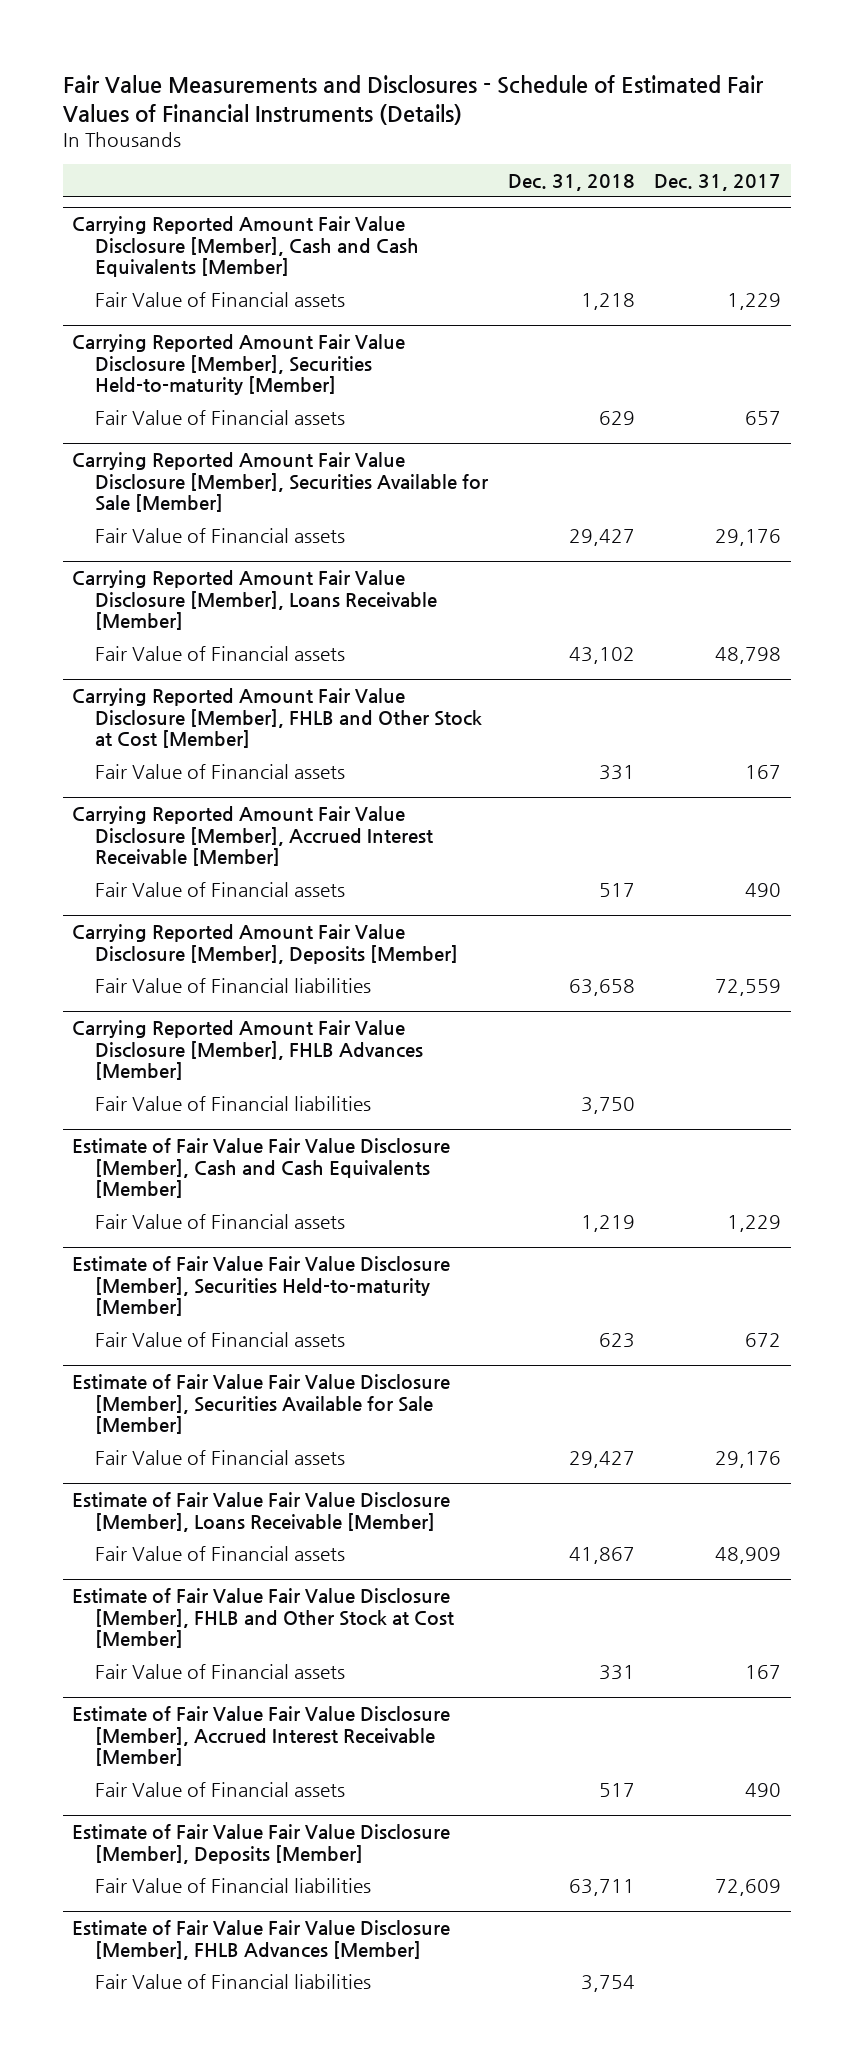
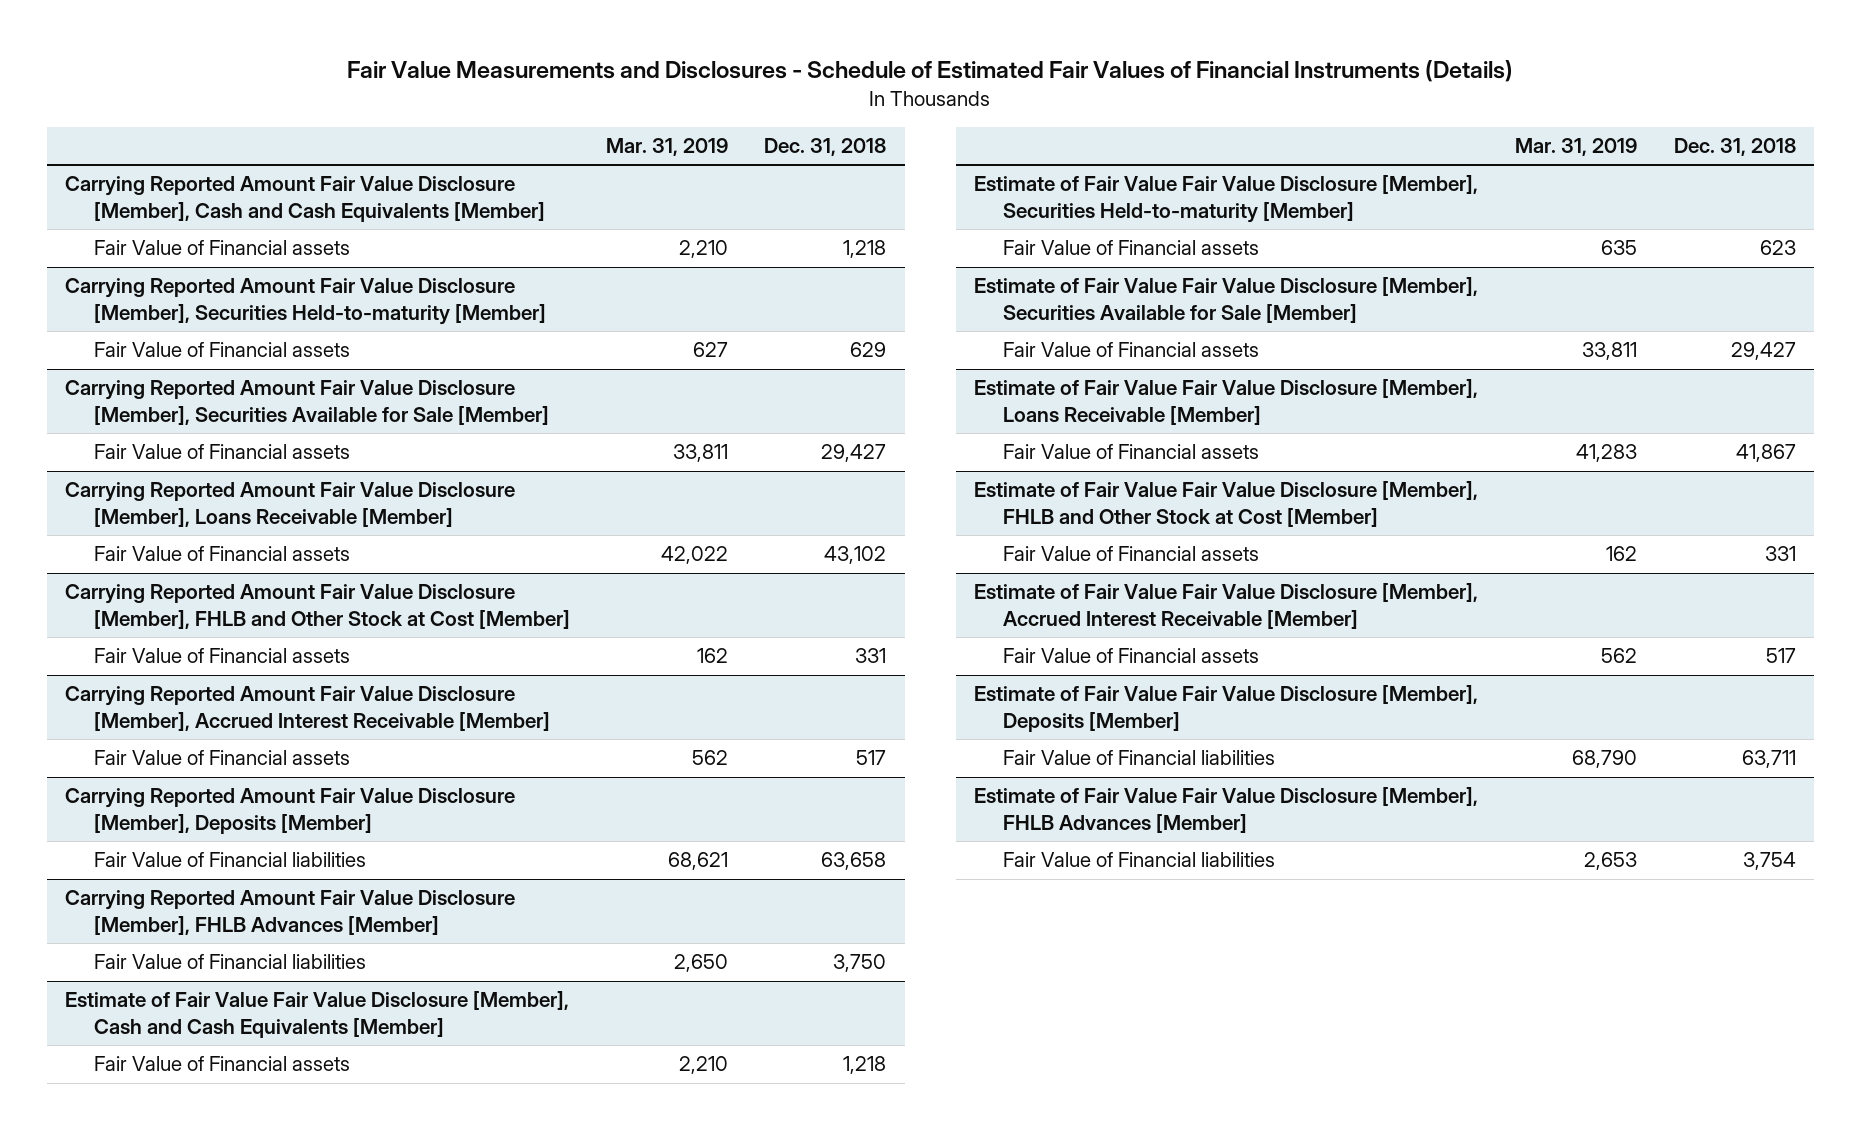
[654,173,782,191] Dec. 31, 2017 -> none
none -> [605,138,728,157] Mar. 31, 2019
[580,1214,635,1232] 1,219 -> [843,1056,887,1075] 1,218

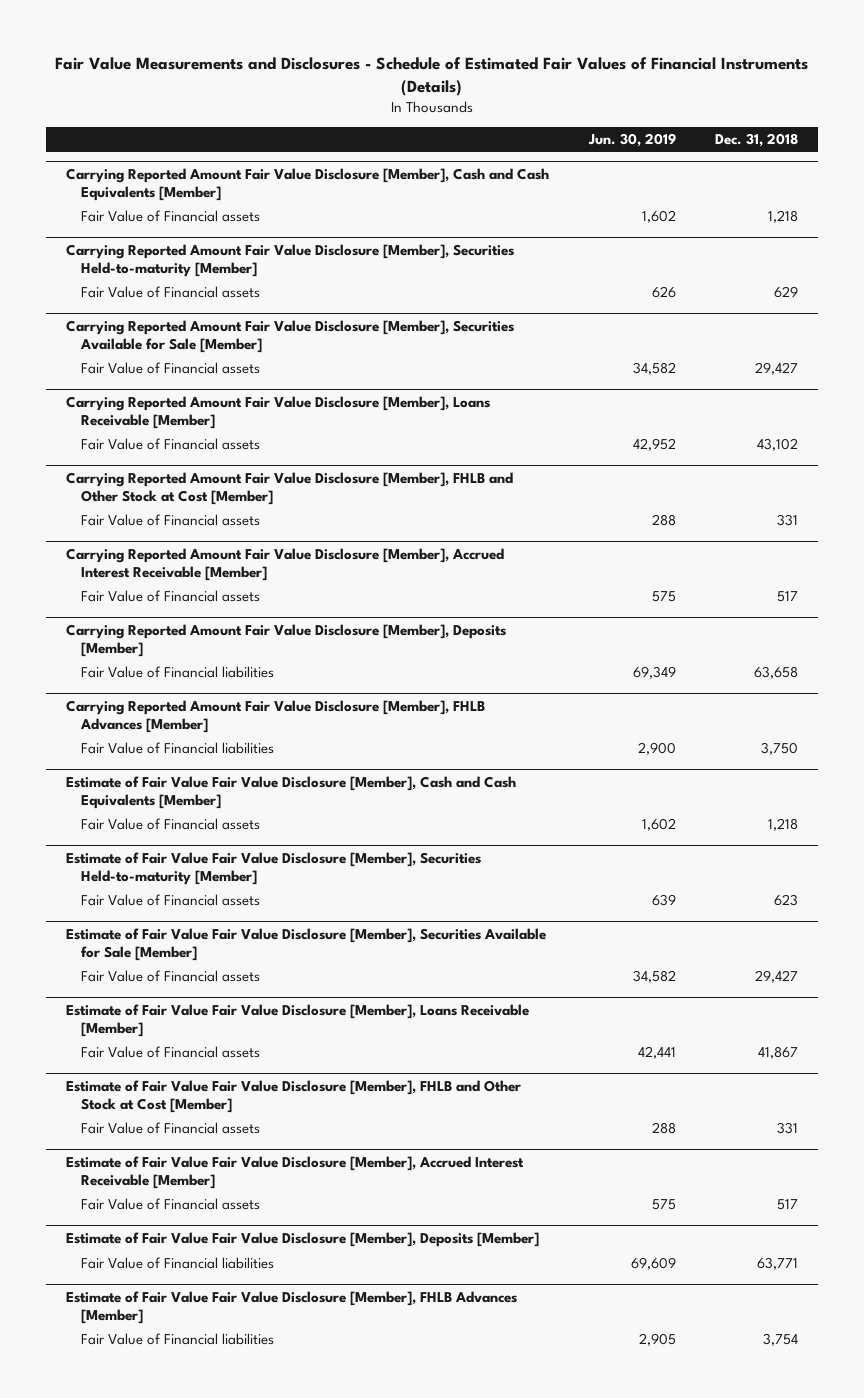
[605,138,728,157] Mar. 31, 2019 -> none
none -> [587,133,676,148] Jun. 30, 2019
[1741,750,1796,769] 63,711 -> [757,1257,799,1271] 63,771

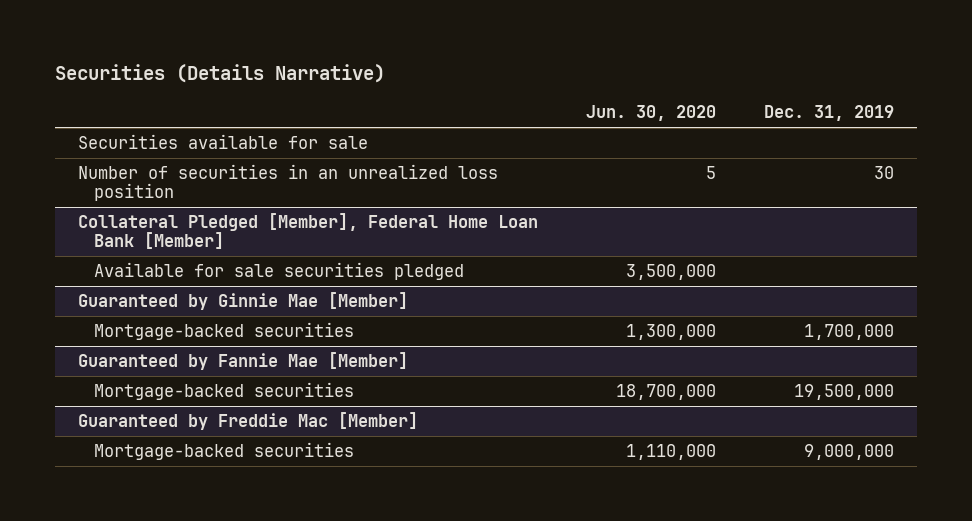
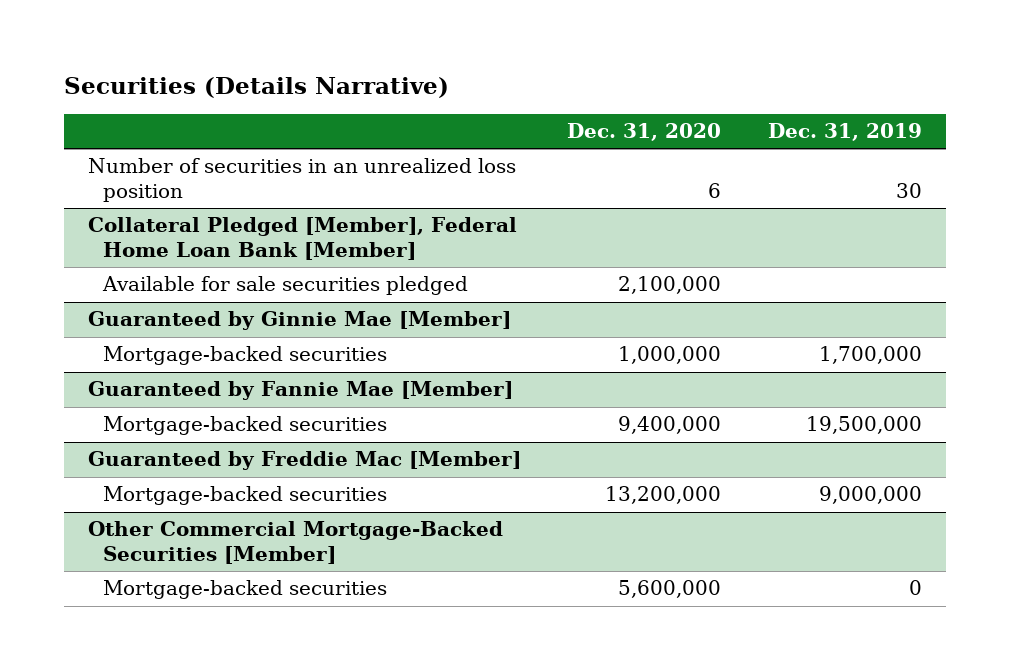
[586,105,717,122] Jun. 30, 2020 -> none
none -> [567,123,722,142] Dec. 31, 2020
[78,134,369,150] Securities available for sale -> none
none -> [87,521,503,565] Other Commercial Mortgage-Backed Securities [Member]
none -> [103,580,388,600] Mortgage-backed securities

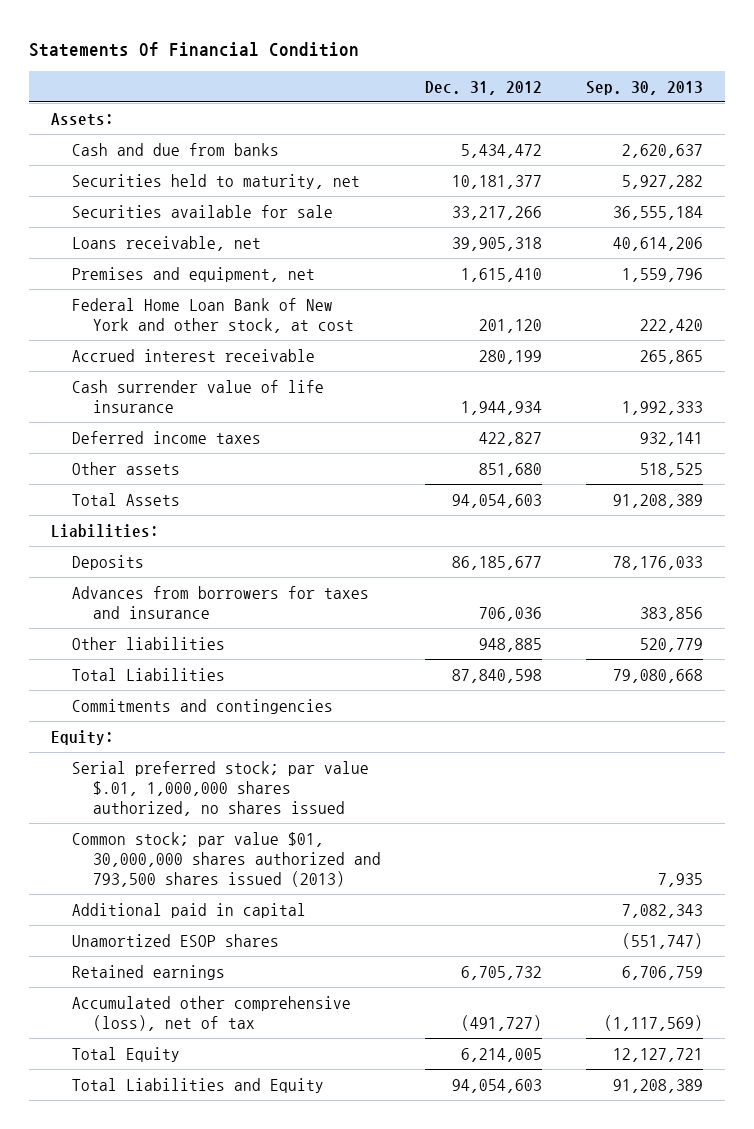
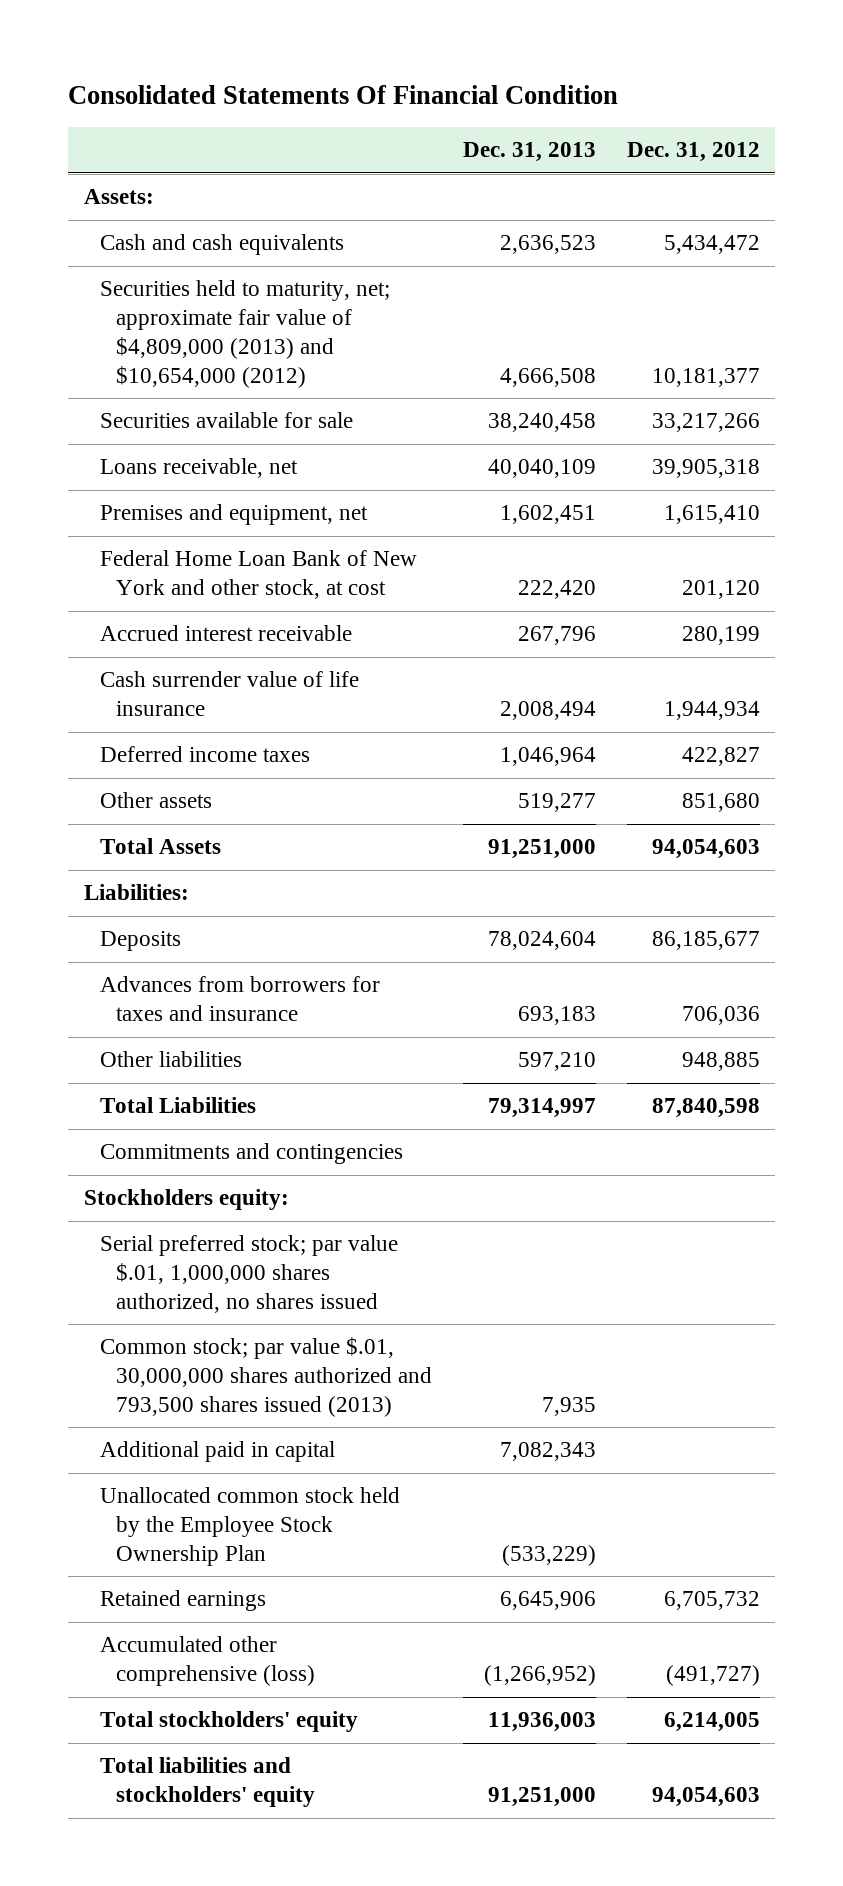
[28,41,359,57] Statements Of Financial Condition -> [68,84,619,104] Consolidated Statements Of Financial Condition
[585,80,703,95] Sep. 30, 2013 -> none
none -> [462,142,596,163] Dec. 31, 2013
[71,142,279,156] Cash and due from banks -> [99,234,344,256] Cash and cash equivalents
[71,173,360,189] Securities held to maturity, net -> [99,280,390,388] Securities held to maturity, net; approximate fair value of $4,809,000 (2013) and $10,654,000 (2012)
[50,729,114,745] Equity: -> [83,1189,289,1211] Stockholders equity:
[71,831,382,887] Common stock; par value $01, 30,000,000 shares authorized and 793,500 shares issued (2013) -> [99,1337,433,1417] Common stock; par value $.01, 30,000,000 shares authorized and 793,500 shares issued (2013)
[71,933,279,947] Unamortized ESOP shares -> [99,1487,400,1566] Unallocated common stock held by the Employee Stock Ownership Plan
[71,995,351,1031] Accumulated other comprehensive (loss), net of tax -> [99,1636,316,1687] Accumulated other comprehensive (loss)
[71,1046,180,1062] Total Equity -> [99,1711,358,1733] Total stockholders' equity
[71,1077,324,1093] Total Liabilities and Equity -> [99,1757,316,1808] Total liabilities and stockholders' equity

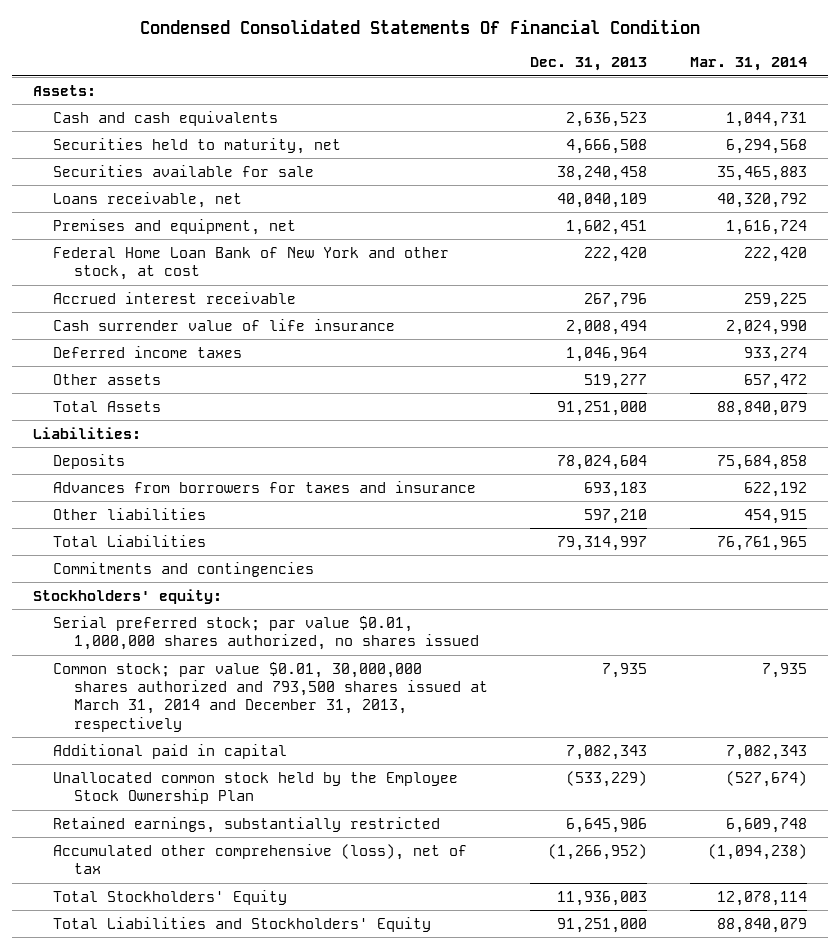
[68,84,619,104] Consolidated Statements Of Financial Condition -> [140,19,701,35] Condensed Consolidated Statements Of Financial Condition
[626,142,760,163] Dec. 31, 2012 -> none
none -> [690,57,808,72] Mar. 31, 2014
[99,280,390,388] Securities held to maturity, net; approximate fair value of $4,809,000 (2013) and $10,654,000 (2012) -> [53,137,342,154] Securities held to maturity, net
[83,1189,289,1211] Stockholders equity: -> [33,588,223,604] Stockholders' equity:
[99,1235,398,1313] Serial preferred stock; par value $.01, 1,000,000 shares authorized, no shares issued -> [53,615,479,651] Serial preferred stock; par value $0.01, 1,000,000 shares authorized, no shares issued
[99,1337,433,1417] Common stock; par value $.01, 30,000,000 shares authorized and 793,500 shares issued (2013) -> [53,661,488,732] Common stock; par value $0.01, 30,000,000 shares authorized and 793,500 shares issued at March 31, 2014 and December 31, 2013, respectively
[99,1590,266,1612] Retained earnings -> [53,816,441,833] Retained earnings, substantially restricted
[99,1636,316,1687] Accumulated other comprehensive (loss) -> [53,843,468,875] Accumulated other comprehensive (loss), net of tax
[99,1711,358,1733] Total stockholders' equity -> [53,889,288,905] Total Stockholders' Equity
[99,1757,316,1808] Total liabilities and stockholders' equity -> [53,916,432,932] Total Liabilities and Stockholders' Equity

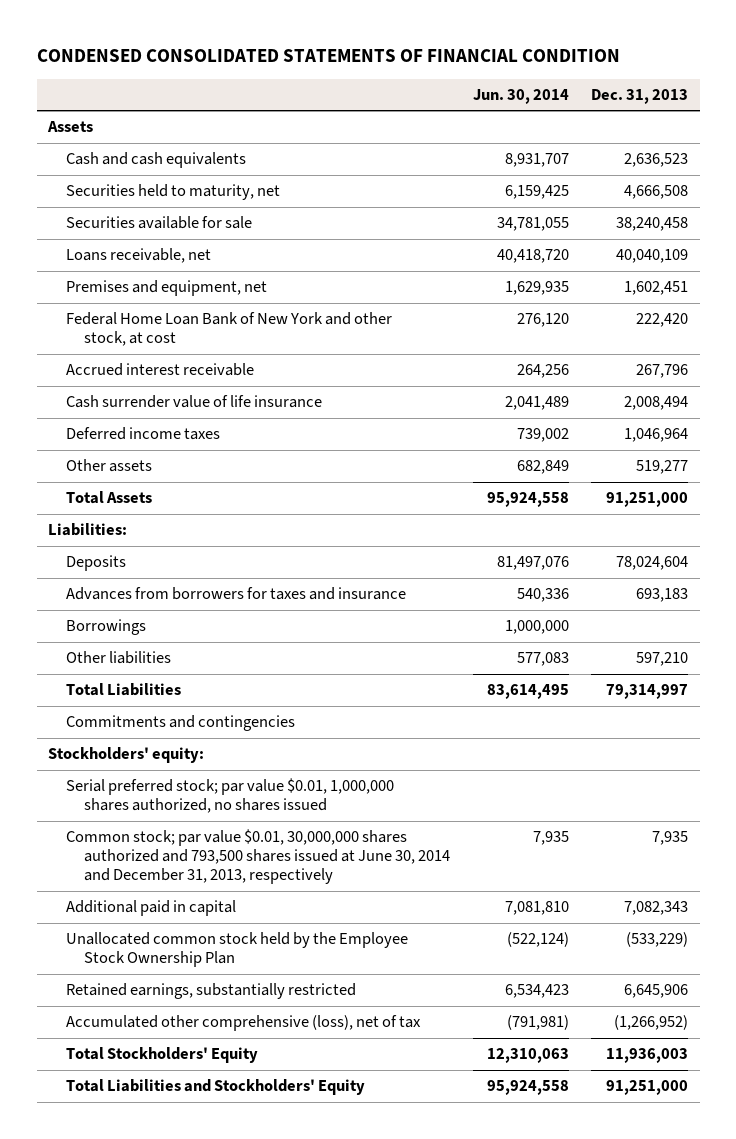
[140,19,701,35] Condensed Consolidated Statements Of Financial Condition -> [36,49,620,63] CONDENSED CONSOLIDATED STATEMENTS OF FINANCIAL CONDITION
[690,57,808,72] Mar. 31, 2014 -> none
none -> [472,88,569,104] Jun. 30, 2014
[33,84,97,96] Assets: -> [47,121,94,133] Assets
none -> [65,619,146,636] Borrowings
[53,661,488,732] Common stock; par value $0.01, 30,000,000 shares authorized and 793,500 shares issued at March 31, 2014 and December 31, 2013, respectively -> [65,829,450,885] Common stock; par value $0.01, 30,000,000 shares authorized and 793,500 shares issued at June 30, 2014 and December 31, 2013, respectively

